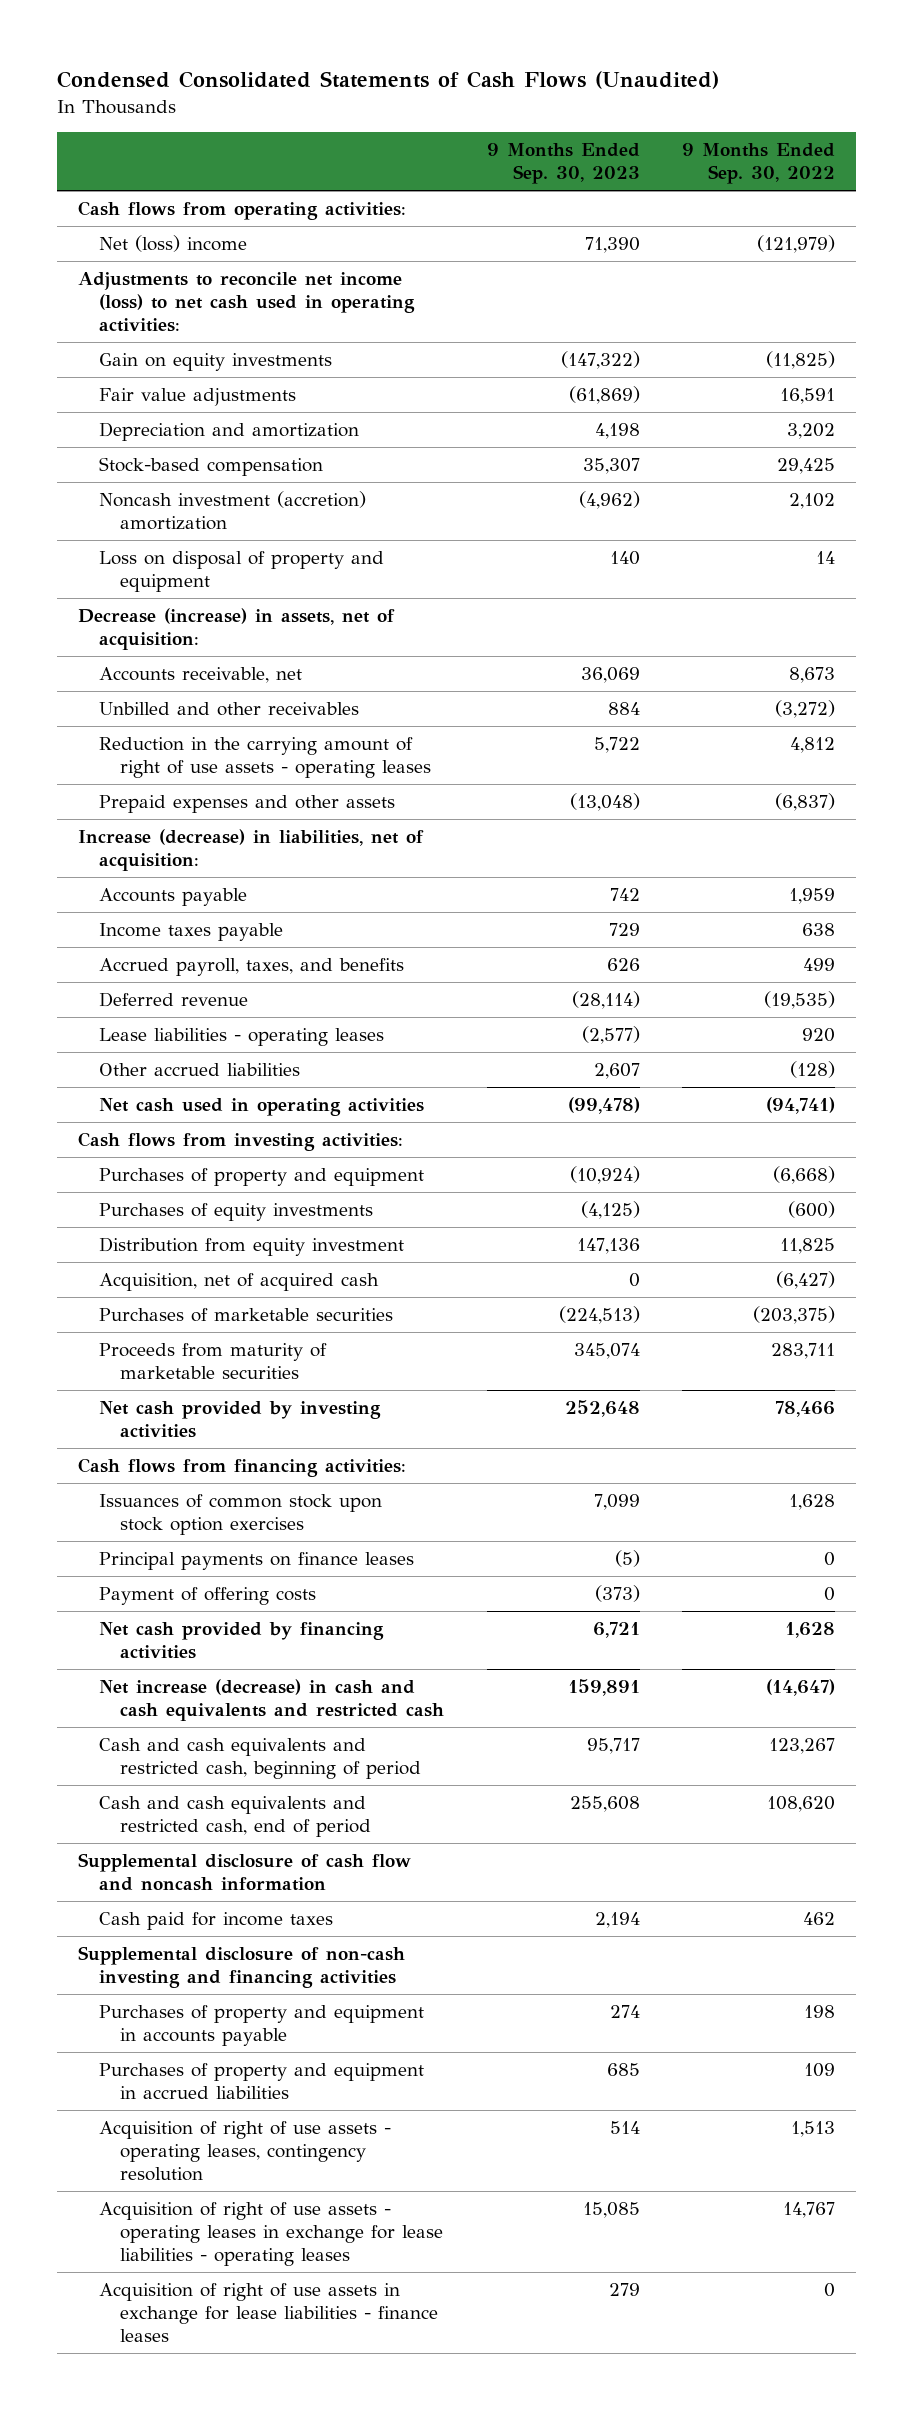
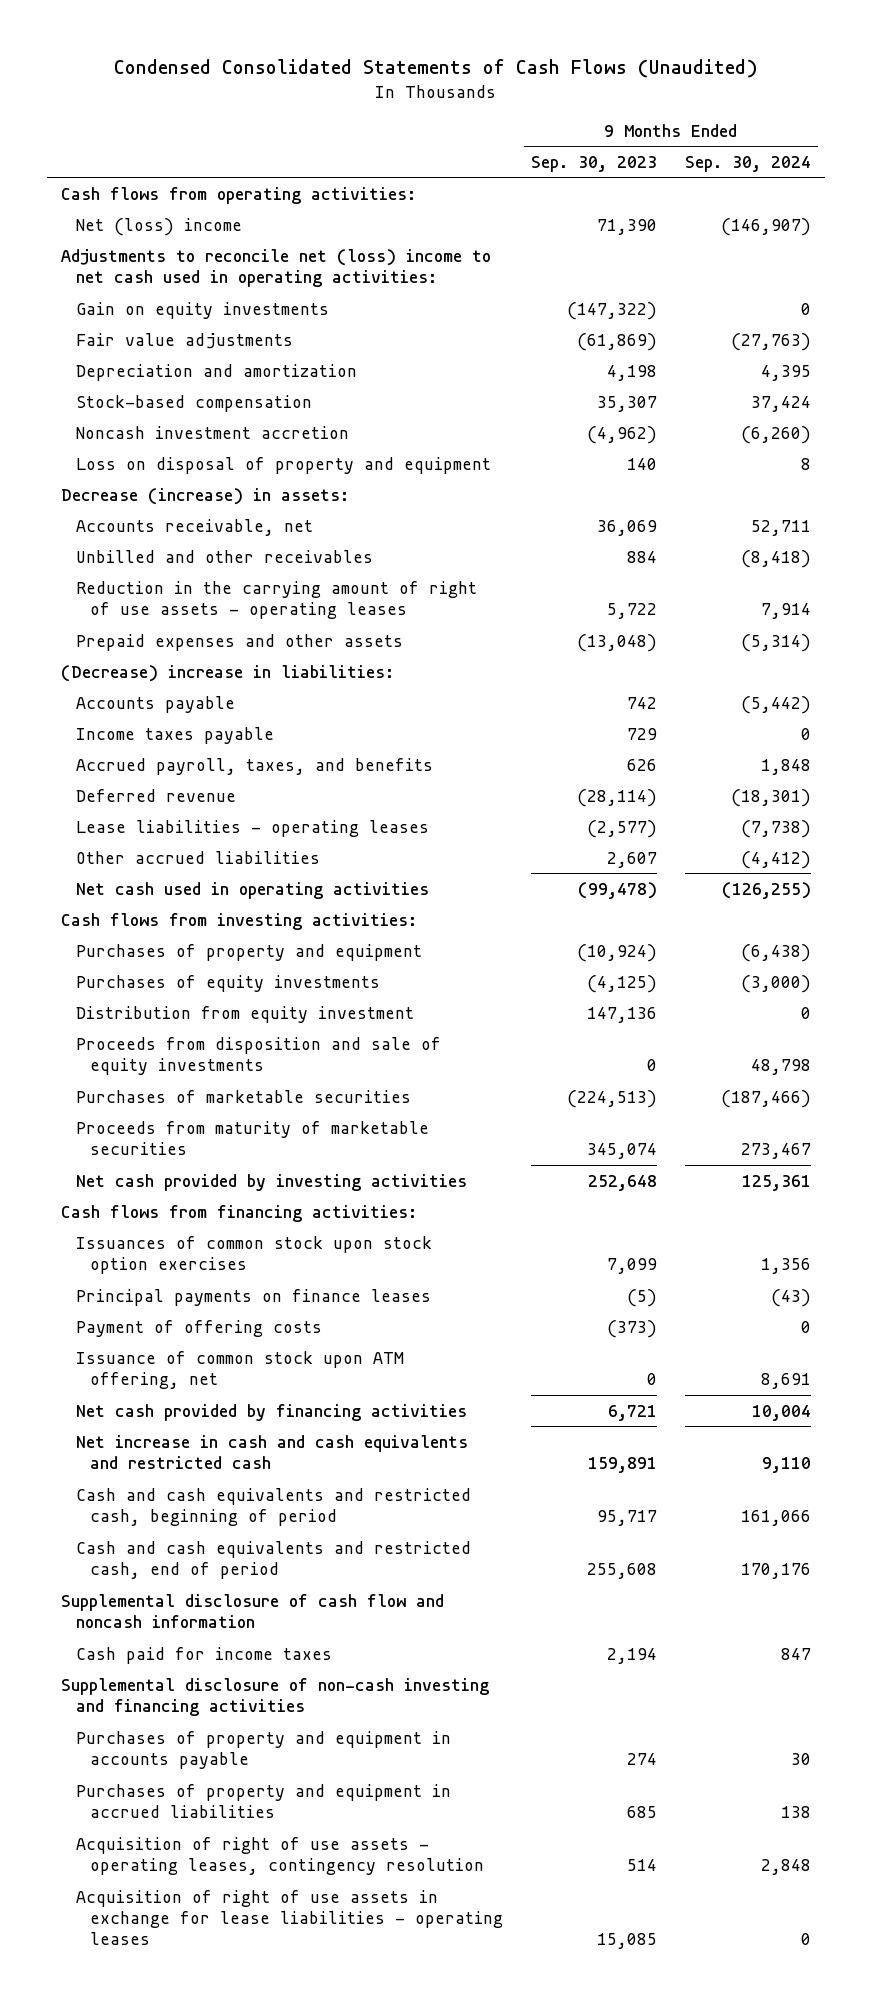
[681,143,835,185] 9 Months Ended Sep. 30, 2022 -> none
none -> [685,155,812,172] Sep. 30, 2024
[78,271,416,333] Adjustments to reconcile net income (loss) to net cash used in operating activities: -> [60,248,491,287] Adjustments to reconcile net (loss) income to net cash used in operating activities:
[99,490,367,531] Noncash investment (accretion) amortization -> [75,425,349,439] Noncash investment accretion
[78,607,396,651] Decrease (increase) in assets, net of acquisition: -> [60,487,349,505] Decrease (increase) in assets:
[78,828,425,872] Increase (decrease) in liabilities, net of acquisition: -> [60,664,394,682] (Decrease) increase in liabilities:
[99,1272,380,1291] Acquisition, net of acquired cash -> none
none -> [75,1036,441,1075] Proceeds from disposition and sale of equity investments
none -> [75,1350,404,1389] Issuance of common stock upon ATM offering, net
[99,1678,445,1722] Net increase (decrease) in cash and cash equivalents and restricted cash -> [75,1434,468,1469] Net increase in cash and cash equivalents and restricted cash
[99,2282,439,2343] Acquisition of right of use assets in exchange for lease liabilities - finance leases -> none
[99,2201,444,2267] Acquisition of right of use assets - operating leases in exchange for lease liabilities - operating leases -> [75,1889,504,1946] Acquisition of right of use assets in exchange for lease liabilities - operating leases

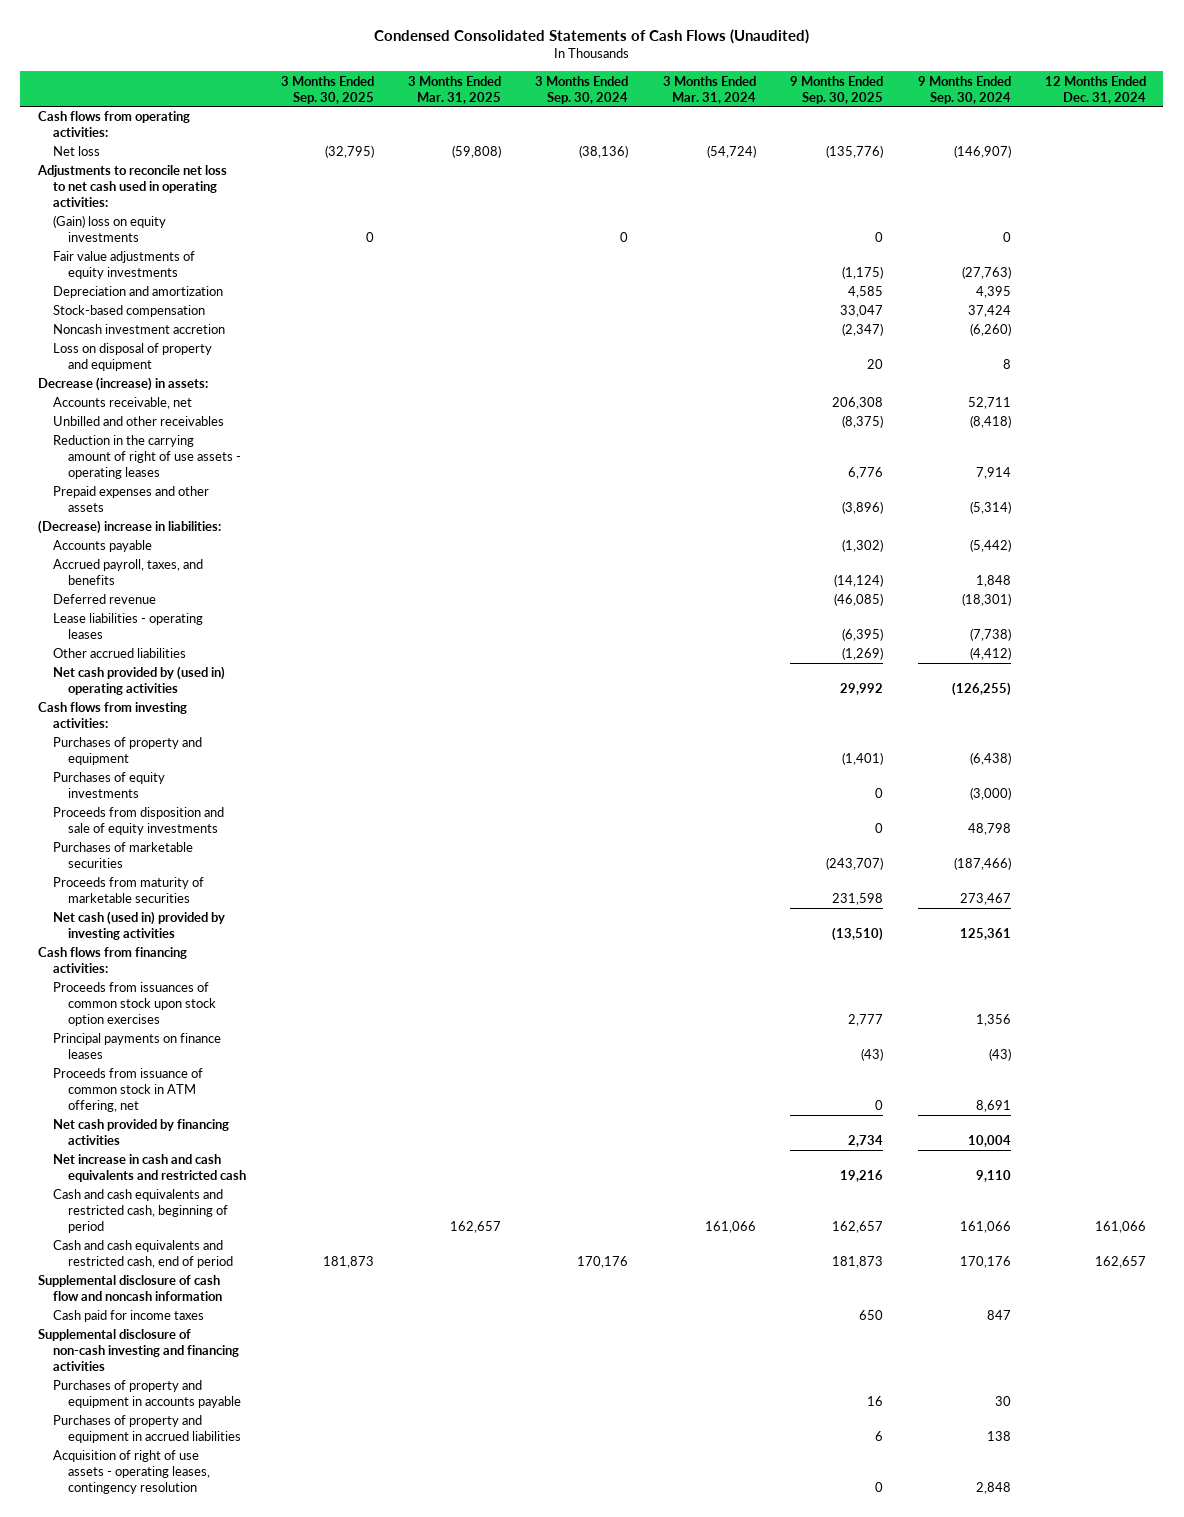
[531,155,658,172] Sep. 30, 2023 -> none
none -> [280,75,374,104] 3 Months Ended Sep. 30, 2025
none -> [407,75,501,104] 3 Months Ended Mar. 31, 2025
none -> [535,75,629,104] 3 Months Ended Sep. 30, 2024
none -> [662,75,756,104] 3 Months Ended Mar. 31, 2024
none -> [790,75,884,104] 9 Months Ended Sep. 30, 2025
none -> [1045,75,1147,104] 12 Months Ended Dec. 31, 2024
[75,217,242,236] Net (loss) income -> [52,146,100,157] Net loss
[60,248,491,287] Adjustments to reconcile net (loss) income to net cash used in operating activities: -> [36,165,227,208] Adjustments to reconcile net loss to net cash used in operating activities:
[75,301,329,319] Gain on equity investments -> [52,215,166,243] (Gain) loss on equity investments
[75,332,293,349] Fair value adjustments -> [52,251,195,280] Fair value adjustments of equity investments
[75,726,274,744] Income taxes payable -> none
[75,881,429,899] Net cash used in operating activities -> [52,666,225,696] Net cash provided by (used in) operating activities
[75,1005,414,1023] Distribution from equity investment -> none
[75,1173,467,1191] Net cash provided by investing activities -> [52,911,225,941] Net cash (used in) provided by investing activities
[75,1235,432,1274] Issuances of common stock upon stock option exercises -> [52,982,217,1027] Proceeds from issuances of common stock upon stock option exercises
[75,1319,322,1337] Payment of offering costs -> none
[75,1350,404,1389] Issuance of common stock upon ATM offering, net -> [52,1068,203,1113] Proceeds from issuance of common stock in ATM offering, net
[75,1889,504,1946] Acquisition of right of use assets in exchange for lease liabilities - operating leases -> none

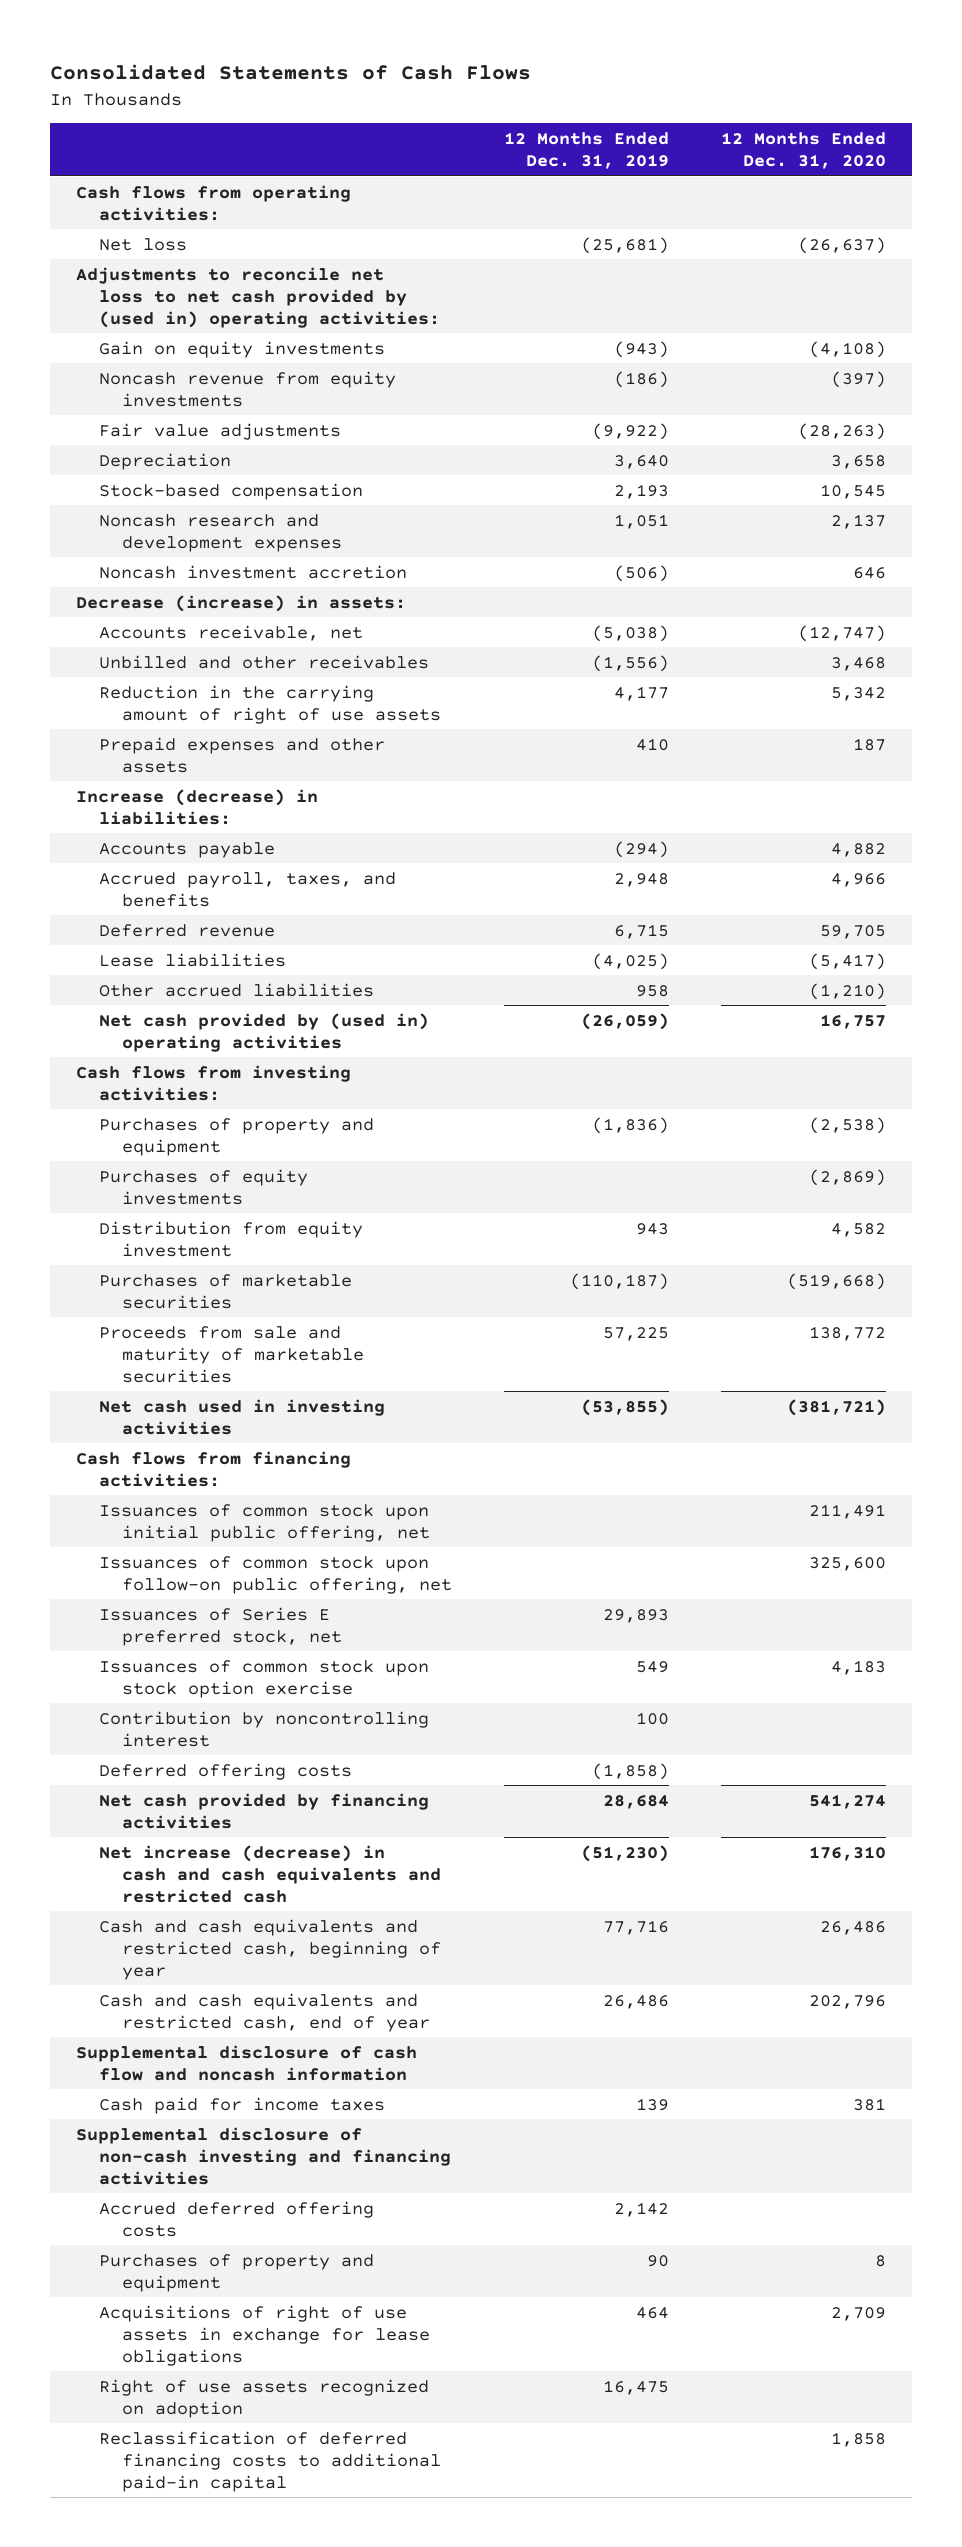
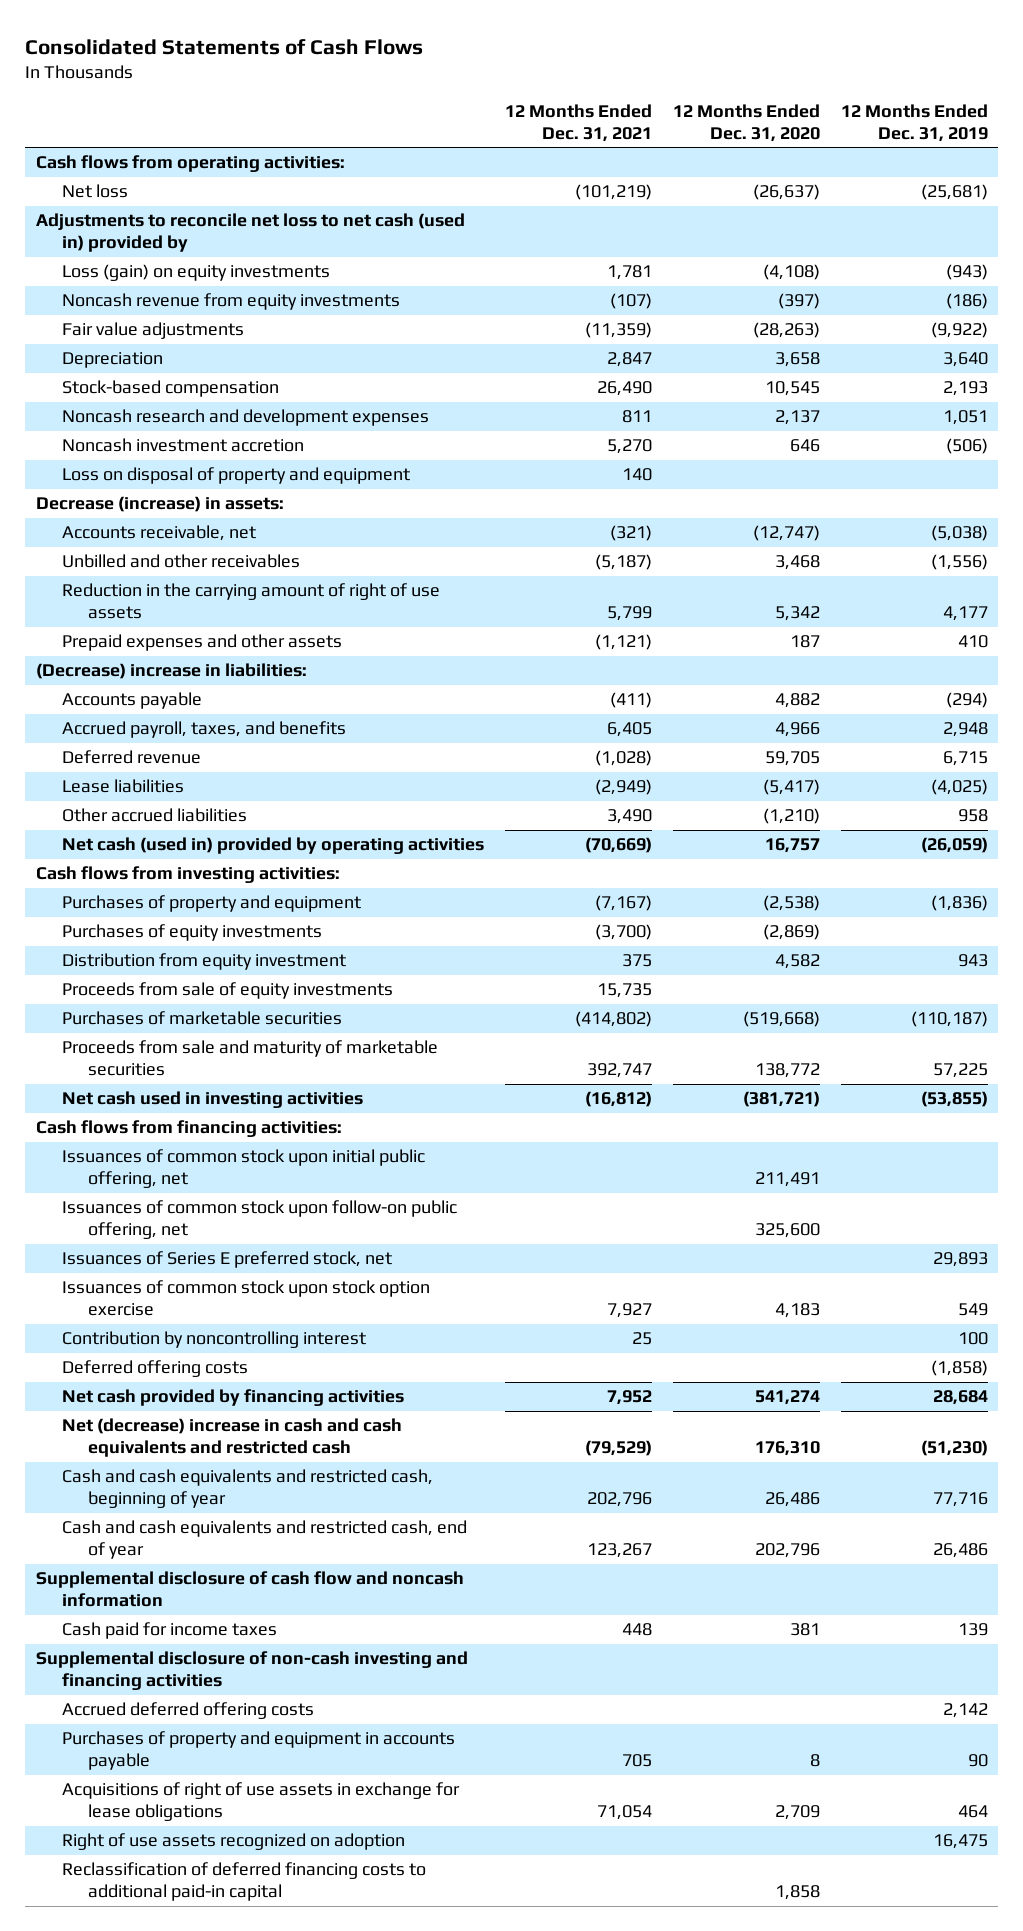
none -> [504,103,652,142] 12 Months Ended Dec. 31, 2021
[76,266,441,328] Adjustments to reconcile net loss to net cash provided by (used in) operating activities: -> [35,213,465,253] Adjustments to reconcile net loss to net cash (used in) provided by
[99,340,386,358] Gain on equity investments -> [62,264,331,282] Loss (gain) on equity investments
none -> [62,467,411,485] Loss on disposal of property and equipment
[76,788,319,825] Increase (decrease) in liabilities: -> [35,663,307,680] (Decrease) increase in liabilities:
[99,1012,430,1052] Net cash provided by (used in) operating activities -> [62,837,485,855] Net cash (used in) provided by operating activities
none -> [62,982,394,1000] Proceeds from sale of equity investments
[99,1844,442,1903] Net increase (decrease) in cash and cash equivalents and restricted cash -> [62,1418,403,1458] Net (decrease) increase in cash and cash equivalents and restricted cash
[99,2253,375,2292] Purchases of property and equipment -> [62,1731,456,1771] Purchases of property and equipment in accounts payable

